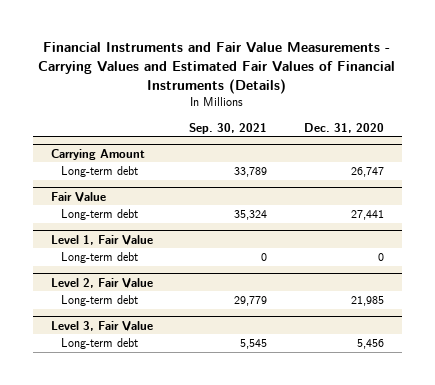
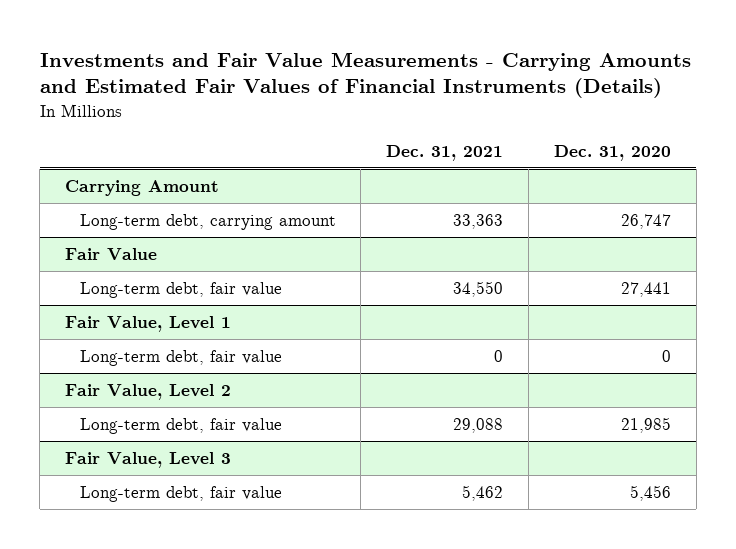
[38,41,396,94] Financial Instruments and Fair Value Measurements - Carrying Values and Estimated Fair Values of Financial Instruments (Details) -> [39,51,691,99] Investments and Fair Value Measurements - Carrying Amounts and Estimated Fair Values of Financial Instruments (Details)
[189,122,268,134] Sep. 30, 2021 -> none
none -> [386,144,504,161] Dec. 31, 2021
[60,166,138,178] Long-term debt -> [79,213,336,230] Long-term debt, carrying amount
[60,209,138,221] Long-term debt -> [79,281,282,298] Long-term debt, fair value
[50,234,153,246] Level 1, Fair Value -> [65,315,232,332] Fair Value, Level 1
[60,252,138,264] Long-term debt -> [79,349,282,366] Long-term debt, fair value
[50,277,153,289] Level 2, Fair Value -> [65,383,232,400] Fair Value, Level 2
[60,295,138,307] Long-term debt -> [79,417,282,434] Long-term debt, fair value
[50,320,153,332] Level 3, Fair Value -> [65,451,232,468] Fair Value, Level 3
[60,338,138,350] Long-term debt -> [79,485,282,502] Long-term debt, fair value

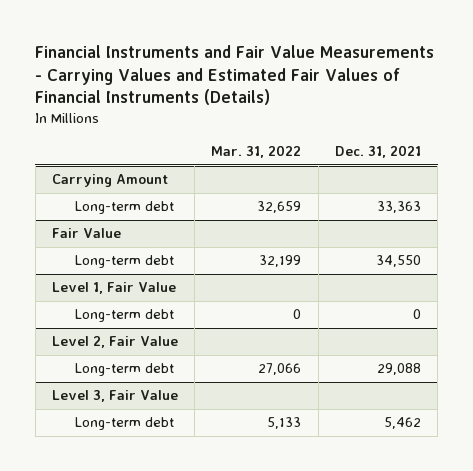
[39,51,691,99] Investments and Fair Value Measurements - Carrying Amounts and Estimated Fair Values of Financial Instruments (Details) -> [35,44,435,106] Financial Instruments and Fair Value Measurements - Carrying Values and Estimated Fair Values of Financial Instruments (Details)
[553,144,671,161] Dec. 31, 2020 -> none
none -> [211,145,302,159] Mar. 31, 2022
[79,213,336,230] Long-term debt, carrying amount -> [74,201,174,215] Long-term debt
[79,281,282,298] Long-term debt, fair value -> [74,255,174,269] Long-term debt
[65,315,232,332] Fair Value, Level 1 -> [51,282,176,295] Level 1, Fair Value
[79,349,282,366] Long-term debt, fair value -> [74,309,174,323] Long-term debt
[65,383,232,400] Fair Value, Level 2 -> [51,336,178,349] Level 2, Fair Value
[79,417,282,434] Long-term debt, fair value -> [74,363,174,377] Long-term debt
[65,451,232,468] Fair Value, Level 3 -> [51,390,178,403] Level 3, Fair Value
[79,485,282,502] Long-term debt, fair value -> [74,417,174,431] Long-term debt

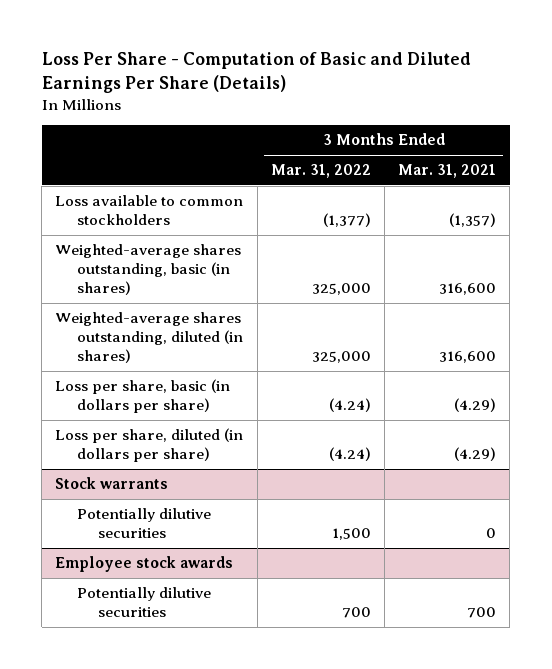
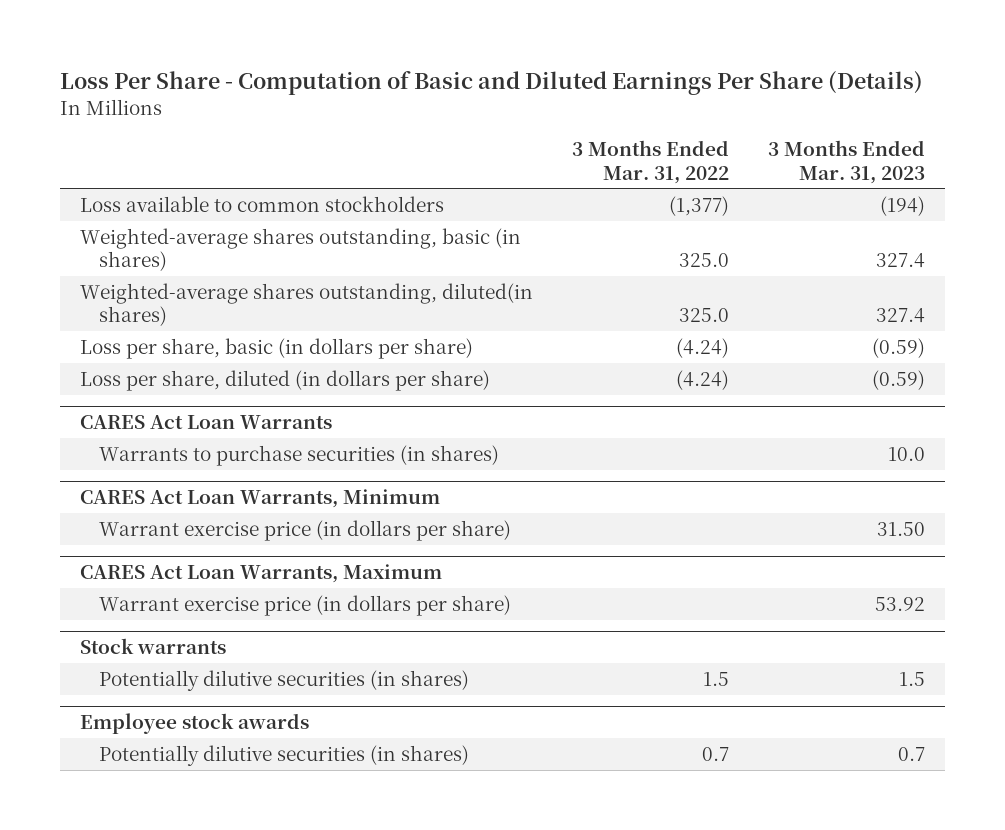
[398,164,497,179] Mar. 31, 2021 -> none
none -> [768,140,926,184] 3 Months Ended Mar. 31, 2023
[311,283,371,296] 325,000 -> [678,253,729,268] 325.0
[55,312,243,364] Weighted-average shares outstanding, diluted (in shares) -> [79,282,533,327] Weighted-average shares outstanding, diluted(in shares)
[311,351,371,364] 325,000 -> [678,308,729,323] 325.0
none -> [79,415,332,430] CARES Act Loan Warrants
none -> [98,444,499,466] Warrants to purchase securities (in shares)
none -> [79,489,440,509] CARES Act Loan Warrants, Minimum
none -> [98,519,511,541] Warrant exercise price (in dollars per share)
none -> [79,564,442,584] CARES Act Loan Warrants, Maximum
none -> [98,594,511,616] Warrant exercise price (in dollars per share)
[76,508,211,539] Potentially dilutive securities -> [98,669,469,691] Potentially dilutive securities (in shares)
[331,528,371,541] 1,500 -> [702,671,729,686] 1.5
[76,587,211,618] Potentially dilutive securities -> [98,744,469,766] Potentially dilutive securities (in shares)
[341,607,371,619] 700 -> [701,746,729,761] 0.7

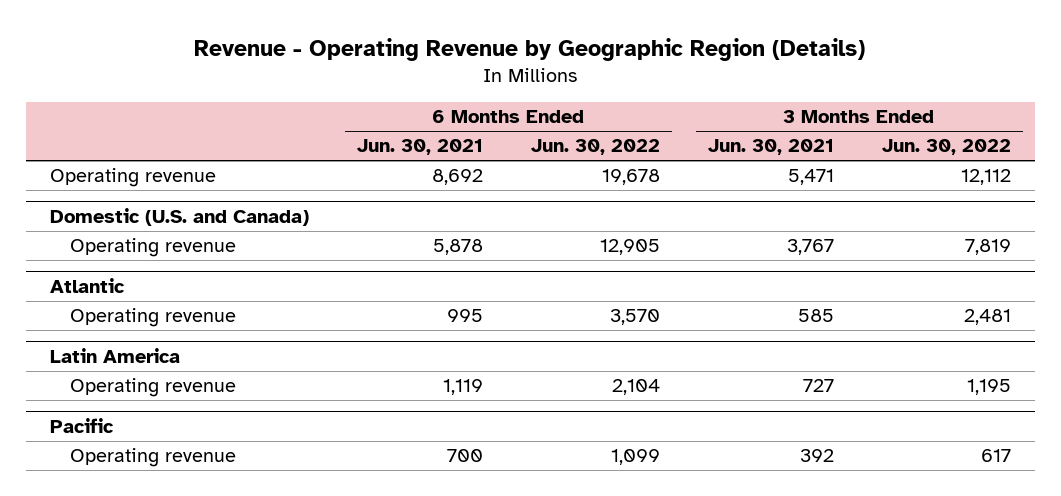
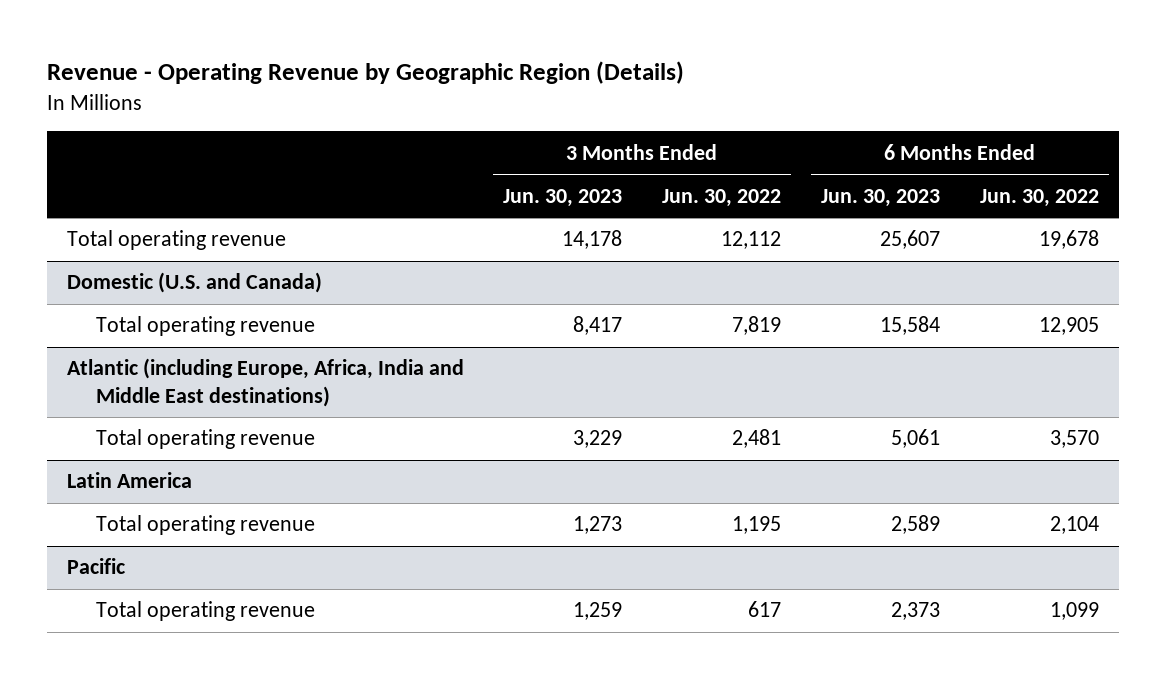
[356,139,483,156] Jun. 30, 2021 -> none
[707,139,834,156] Jun. 30, 2021 -> none
none -> [503,188,623,207] Jun. 30, 2023
none -> [821,188,941,207] Jun. 30, 2023
[49,168,216,188] Operating revenue -> [66,230,286,251] Total operating revenue
[69,238,236,258] Operating revenue -> [95,316,315,337] Total operating revenue
[49,277,125,293] Atlantic -> [66,358,464,407] Atlantic (including Europe, Africa, India and Middle East destinations)
[69,308,236,328] Operating revenue -> [95,429,315,450] Total operating revenue
[69,378,236,398] Operating revenue -> [95,515,315,536] Total operating revenue
[69,448,236,468] Operating revenue -> [95,601,315,622] Total operating revenue

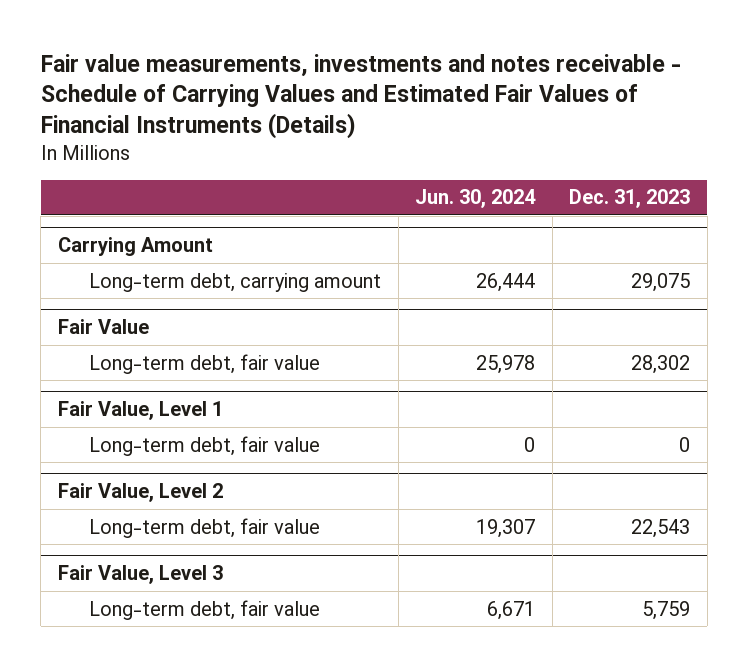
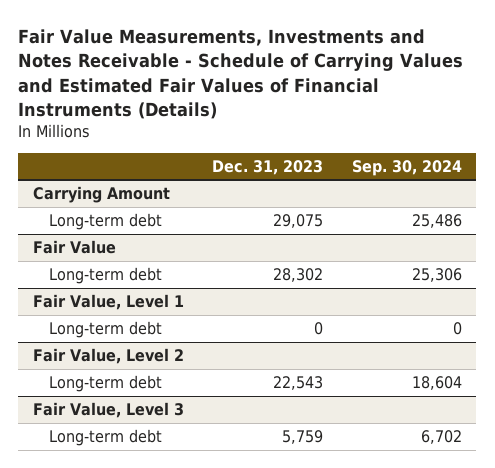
[40,53,681,140] Fair value measurements, investments and notes receivable - Schedule of Carrying Values and Estimated Fair Values of Financial Instruments (Details) -> [18,28,464,119] Fair Value Measurements, Investments and Notes Receivable - Schedule of Carrying Values and Estimated Fair Values of Financial Instruments (Details)
[415,189,537,209] Jun. 30, 2024 -> none
none -> [351,159,462,176] Sep. 30, 2024
[89,272,382,292] Long-term debt, carrying amount -> [49,213,163,231] Long-term debt
[89,353,321,374] Long-term debt, fair value -> [49,267,163,285] Long-term debt
[89,435,321,456] Long-term debt, fair value -> [49,321,163,339] Long-term debt
[89,517,321,538] Long-term debt, fair value -> [49,375,163,393] Long-term debt
[89,599,321,620] Long-term debt, fair value -> [49,429,163,447] Long-term debt

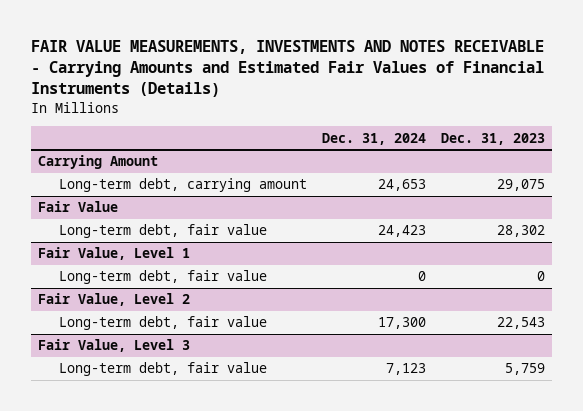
[18,28,464,119] Fair Value Measurements, Investments and Notes Receivable - Schedule of Carrying Values and Estimated Fair Values of Financial Instruments (Details) -> [30,39,544,98] FAIR VALUE MEASUREMENTS, INVESTMENTS AND NOTES RECEIVABLE - Carrying Amounts and Estimated Fair Values of Financial Instruments (Details)
[351,159,462,176] Sep. 30, 2024 -> none
none -> [321,132,426,145] Dec. 31, 2024
[49,213,163,231] Long-term debt -> [58,178,307,193] Long-term debt, carrying amount
[49,267,163,285] Long-term debt -> [58,224,267,239] Long-term debt, fair value
[49,321,163,339] Long-term debt -> [58,270,267,285] Long-term debt, fair value
[49,375,163,393] Long-term debt -> [58,316,267,331] Long-term debt, fair value
[49,429,163,447] Long-term debt -> [58,362,267,377] Long-term debt, fair value

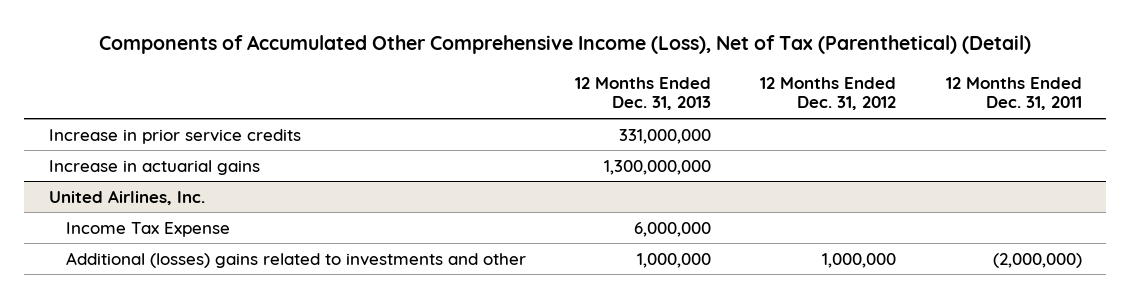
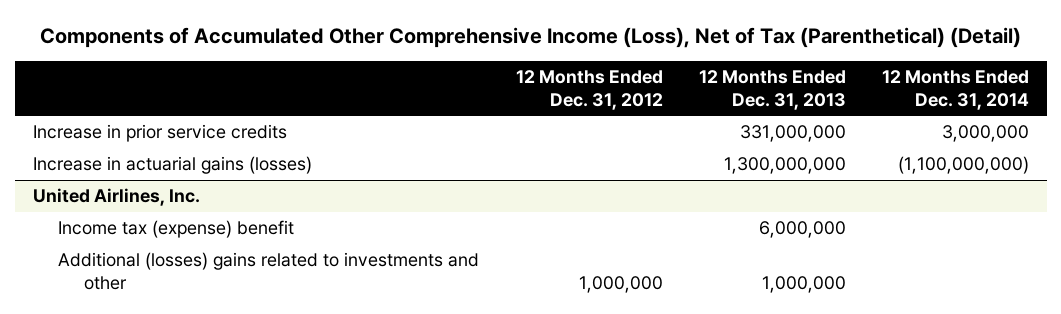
[945,76,1082,111] 12 Months Ended Dec. 31, 2011 -> none
none -> [881,69,1029,110] 12 Months Ended Dec. 31, 2014
[48,159,260,175] Increase in actuarial gains -> [32,156,312,175] Increase in actuarial gains (losses)
[65,221,230,237] Income Tax Expense -> [58,220,295,239] Income tax (expense) benefit

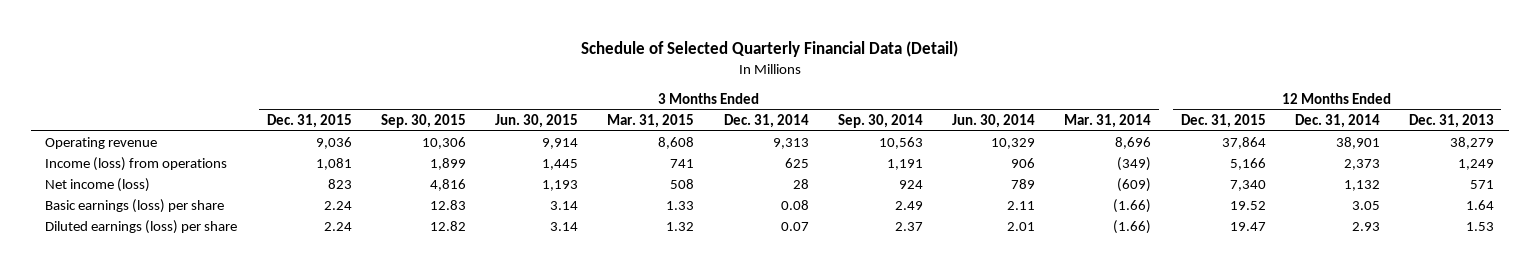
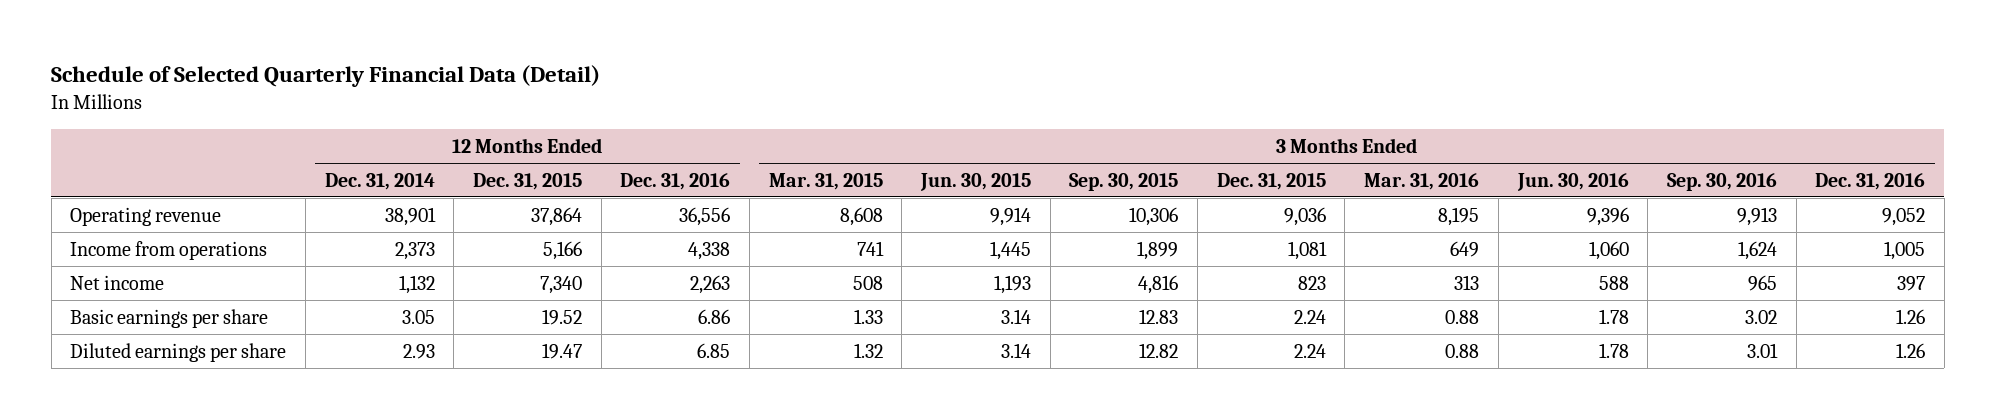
[723,113,809,128] Dec. 31, 2014 -> none
[837,113,923,128] Sep. 30, 2014 -> none
[952,113,1036,128] Jun. 30, 2014 -> none
[1064,113,1152,128] Mar. 31, 2014 -> none
[1408,113,1494,128] Dec. 31, 2013 -> none
none -> [620,172,731,190] Dec. 31, 2016
none -> [1364,172,1480,190] Mar. 31, 2016
none -> [1516,172,1629,191] Jun. 30, 2016
none -> [1666,172,1777,191] Sep. 30, 2016
none -> [1815,172,1926,190] Dec. 31, 2016
[45,157,228,172] Income (loss) from operations -> [70,240,268,260] Income from operations
[45,178,151,193] Net income (loss) -> [70,274,165,290] Net income
[45,199,225,214] Basic earnings (loss) per share -> [70,308,269,328] Basic earnings per share
[45,220,238,235] Diluted earnings (loss) per share -> [70,342,287,362] Diluted earnings per share

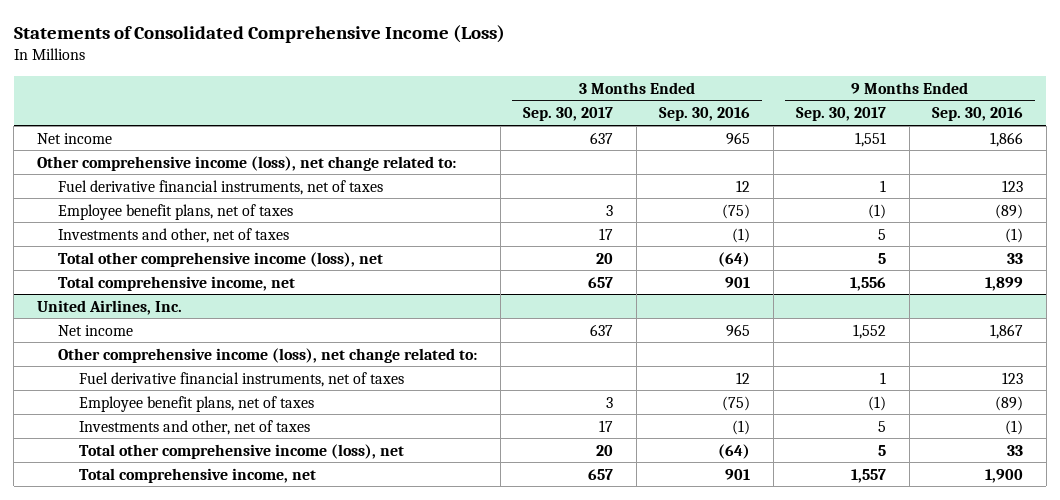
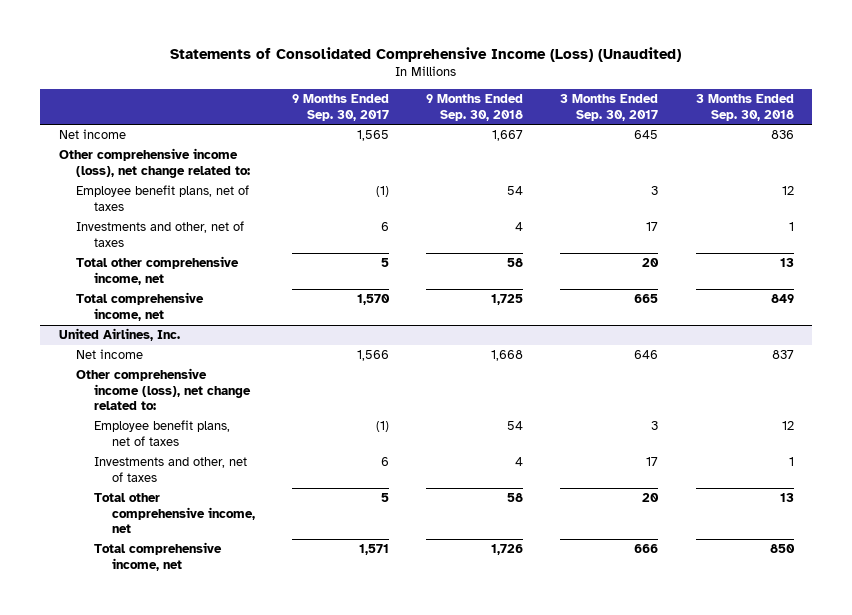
[13,24,505,43] Statements of Consolidated Comprehensive Income (Loss) -> [170,47,682,63] Statements of Consolidated Comprehensive Income (Loss) (Unaudited)
[659,107,751,122] Sep. 30, 2016 -> none
[932,107,1024,122] Sep. 30, 2016 -> none
none -> [426,94,524,121] 9 Months Ended Sep. 30, 2018
none -> [695,94,794,121] 3 Months Ended Sep. 30, 2018
[590,131,614,144] 637 -> [634,130,659,140] 645
[855,131,887,147] 1,551 -> [357,130,390,142] 1,565
[57,179,383,195] Fuel derivative financial instruments, net of taxes -> none
[878,228,887,240] 5 -> [381,222,390,232] 6
[57,251,383,267] Total other comprehensive income (loss), net -> [76,256,240,285] Total other comprehensive income, net
[588,276,614,288] 657 -> [634,294,659,304] 665
[850,276,887,291] 1,556 -> [357,294,391,306] 1,570
[590,323,614,336] 637 -> [634,350,659,360] 646
[853,323,887,339] 1,552 -> [357,350,390,362] 1,566
[79,371,405,387] Fuel derivative financial instruments, net of taxes -> none
[878,420,887,432] 5 -> [381,457,390,467] 6
[79,443,405,459] Total other comprehensive income (loss), net -> [94,493,255,534] Total other comprehensive income, net
[588,468,614,480] 657 -> [634,544,659,554] 666
[851,468,887,483] 1,557 -> [359,544,390,556] 1,571

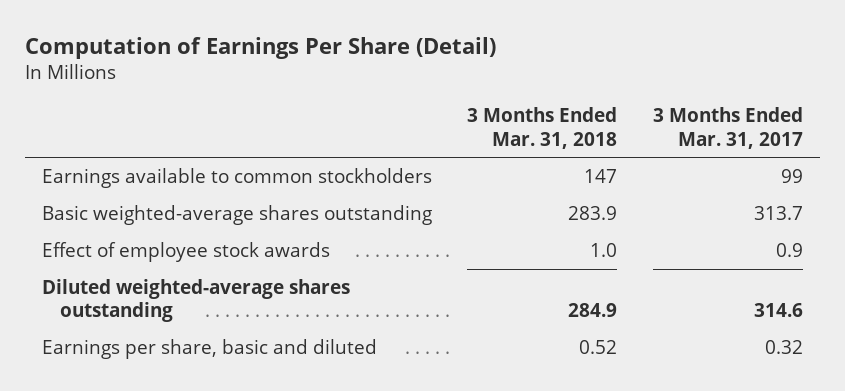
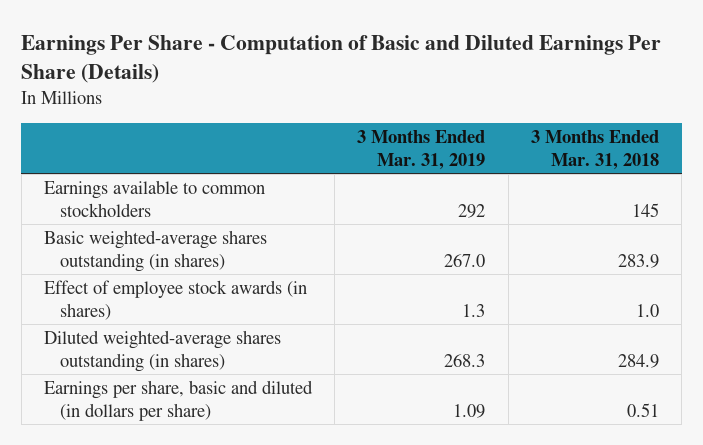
[24,36,496,59] Computation of Earnings Per Share (Detail) -> [21,35,662,84] Earnings Per Share - Computation of Basic and Diluted Earnings Per Share (Details)
[652,107,803,149] 3 Months Ended Mar. 31, 2017 -> none
none -> [357,129,486,170] 3 Months Ended Mar. 31, 2019
[584,168,618,183] 147 -> [631,202,659,217] 145
[42,204,433,225] Basic weighted-average shares outstanding -> [43,229,267,272] Basic weighted-average shares outstanding (in shares)
[42,241,331,262] Effect of employee stock awards -> [43,279,307,320] Effect of employee stock awards (in shares)
[42,278,351,323] Diluted weighted-average shares outstanding -> [43,329,281,372] Diluted weighted-average shares outstanding (in shares)
[42,338,378,359] Earnings per share, basic and diluted -> [43,379,313,421] Earnings per share, basic and diluted (in dollars per share)
[579,339,618,354] 0.52 -> [626,402,659,417] 0.51

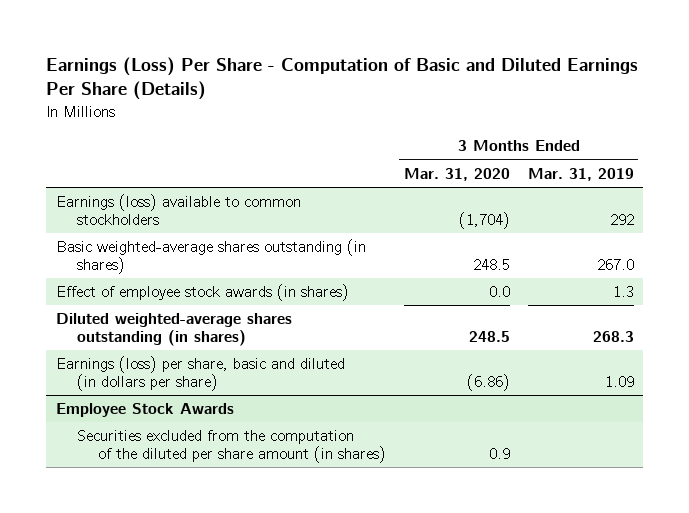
[21,35,662,84] Earnings Per Share - Computation of Basic and Diluted Earnings Per Share (Details) -> [46,56,639,101] Earnings (Loss) Per Share - Computation of Basic and Diluted Earnings Per Share (Details)
[530,129,659,170] 3 Months Ended Mar. 31, 2018 -> none
none -> [403,167,510,181] Mar. 31, 2020
[43,179,265,217] Earnings available to common stockholders -> [55,194,301,226] Earnings (loss) available to common stockholders
[43,379,313,421] Earnings per share, basic and diluted (in dollars per share) -> [55,356,345,392] Earnings (loss) per share, basic and diluted (in dollars per share)
none -> [55,403,234,418] Employee Stock Awards
none -> [76,430,386,464] Securities excluded from the computation of the diluted per share amount (in shares)

